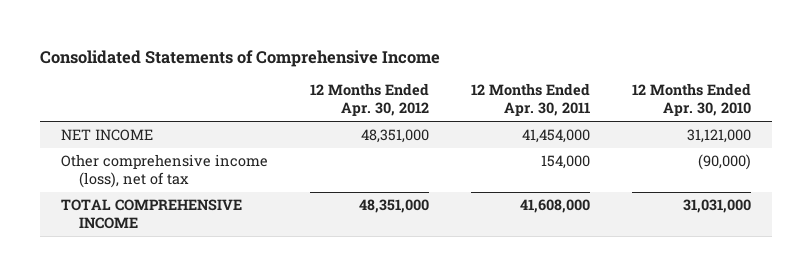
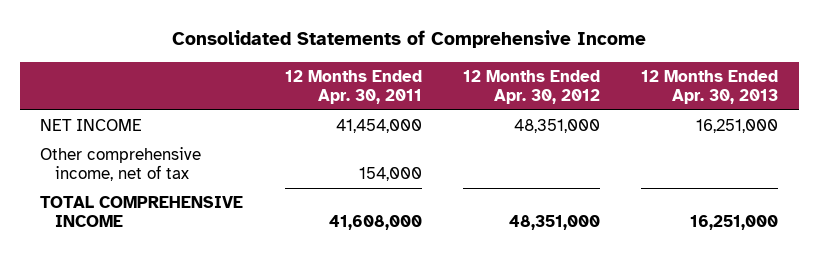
[631,83,751,117] 12 Months Ended Apr. 30, 2010 -> none
none -> [641,69,779,105] 12 Months Ended Apr. 30, 2013
[61,154,269,189] Other comprehensive income (loss), net of tax -> [40,146,202,182] Other comprehensive income, net of tax

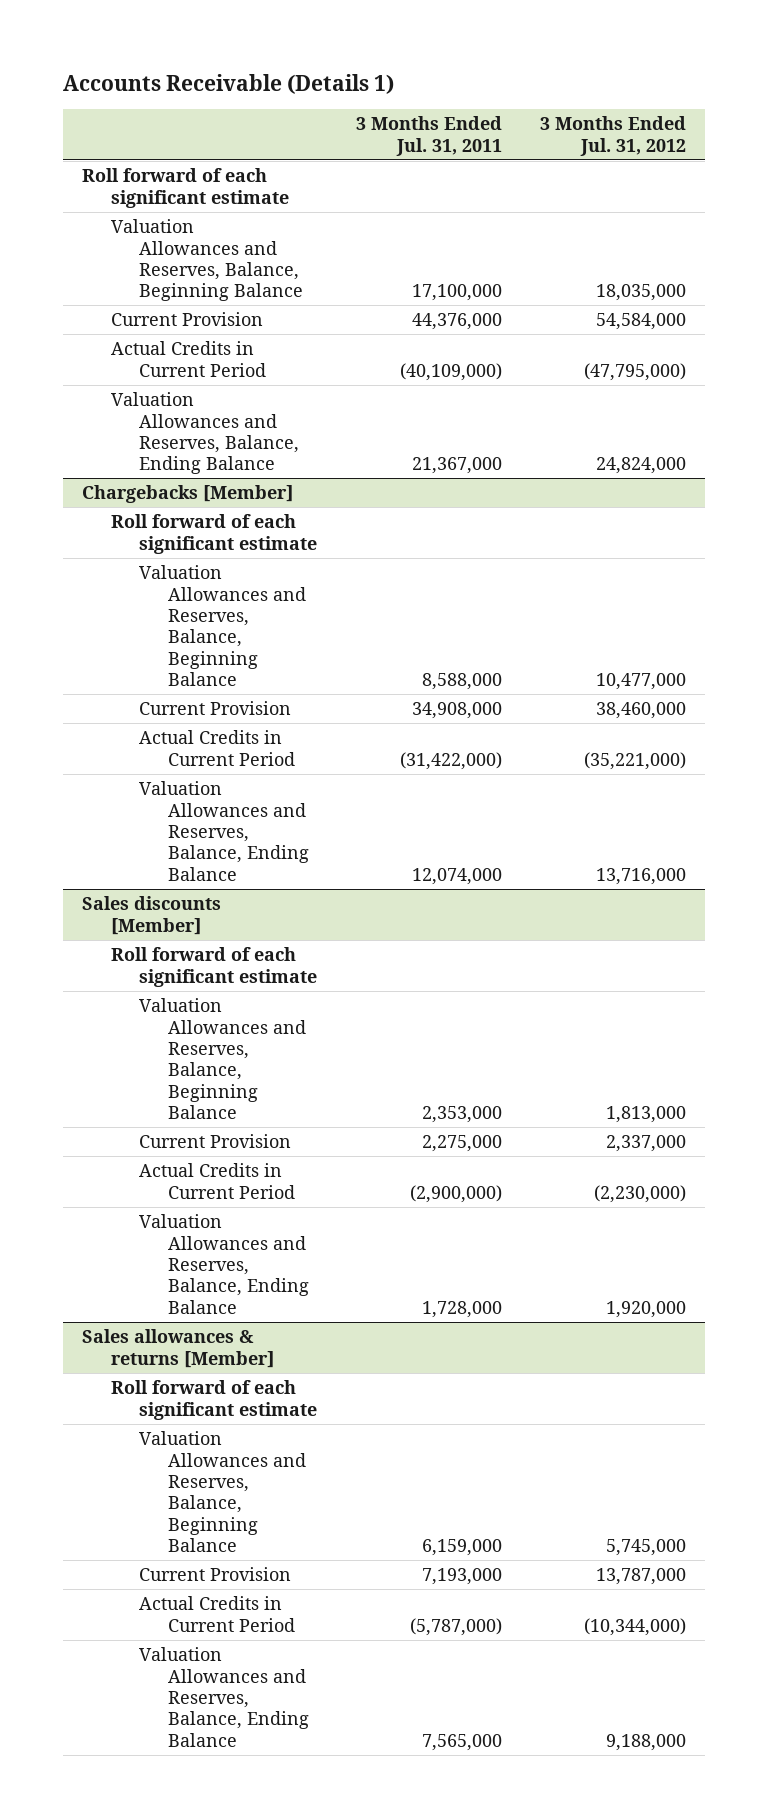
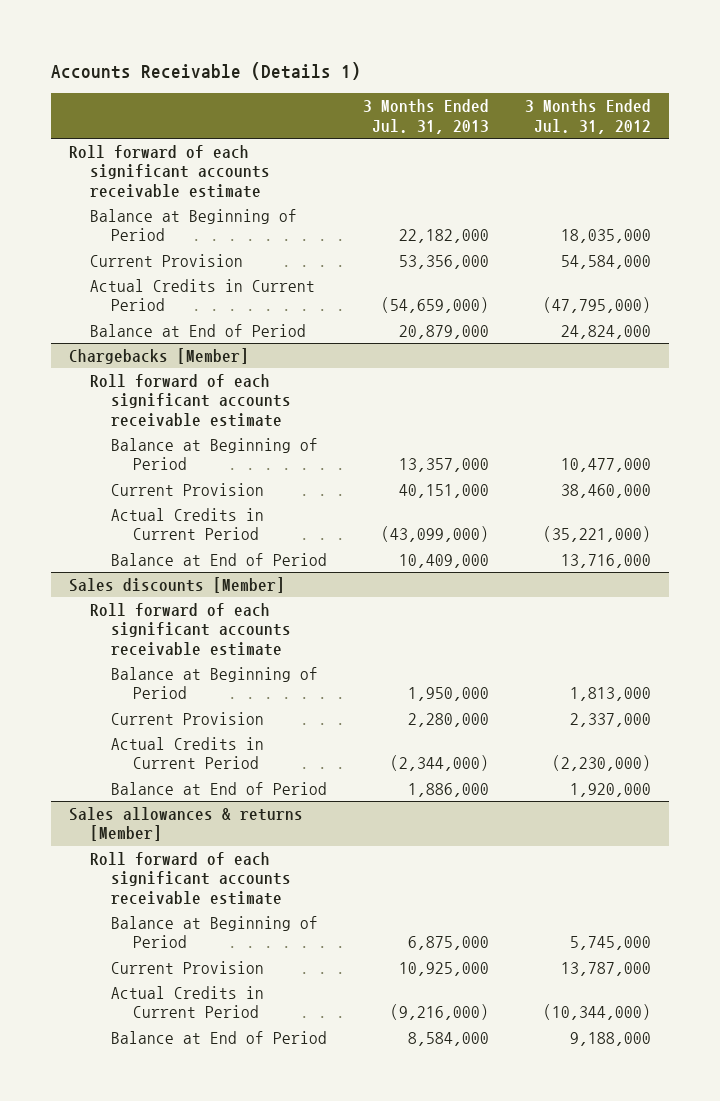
[355,116,502,156] 3 Months Ended Jul. 31, 2011 -> none
none -> [363,99,490,134] 3 Months Ended Jul. 31, 2013
[81,168,289,208] Roll forward of each significant estimate -> [68,144,271,199] Roll forward of each significant accounts receivable estimate
[110,219,304,302] Valuation Allowances and Reserves, Balance, Beginning Balance -> [90,208,298,242] Balance at Beginning of Period
[110,392,300,475] Valuation Allowances and Reserves, Balance, Ending Balance -> [90,323,307,337] Balance at End of Period
[110,514,318,554] Roll forward of each significant estimate -> [90,373,292,428] Roll forward of each significant accounts receivable estimate
[139,565,307,687] Valuation Allowances and Reserves, Balance, Beginning Balance -> [111,437,319,471] Balance at Beginning of Period
[139,781,310,881] Valuation Allowances and Reserves, Balance, Ending Balance -> [111,552,328,566] Balance at End of Period
[110,947,318,987] Roll forward of each significant estimate -> [90,602,292,657] Roll forward of each significant accounts receivable estimate
[139,998,307,1120] Valuation Allowances and Reserves, Balance, Beginning Balance -> [111,666,319,700] Balance at Beginning of Period
[139,1214,310,1314] Valuation Allowances and Reserves, Balance, Ending Balance -> [111,781,328,795] Balance at End of Period
[110,1380,318,1420] Roll forward of each significant estimate -> [90,851,292,906] Roll forward of each significant accounts receivable estimate
[139,1431,307,1553] Valuation Allowances and Reserves, Balance, Beginning Balance -> [111,915,319,949] Balance at Beginning of Period
[139,1647,310,1747] Valuation Allowances and Reserves, Balance, Ending Balance -> [111,1030,328,1044] Balance at End of Period

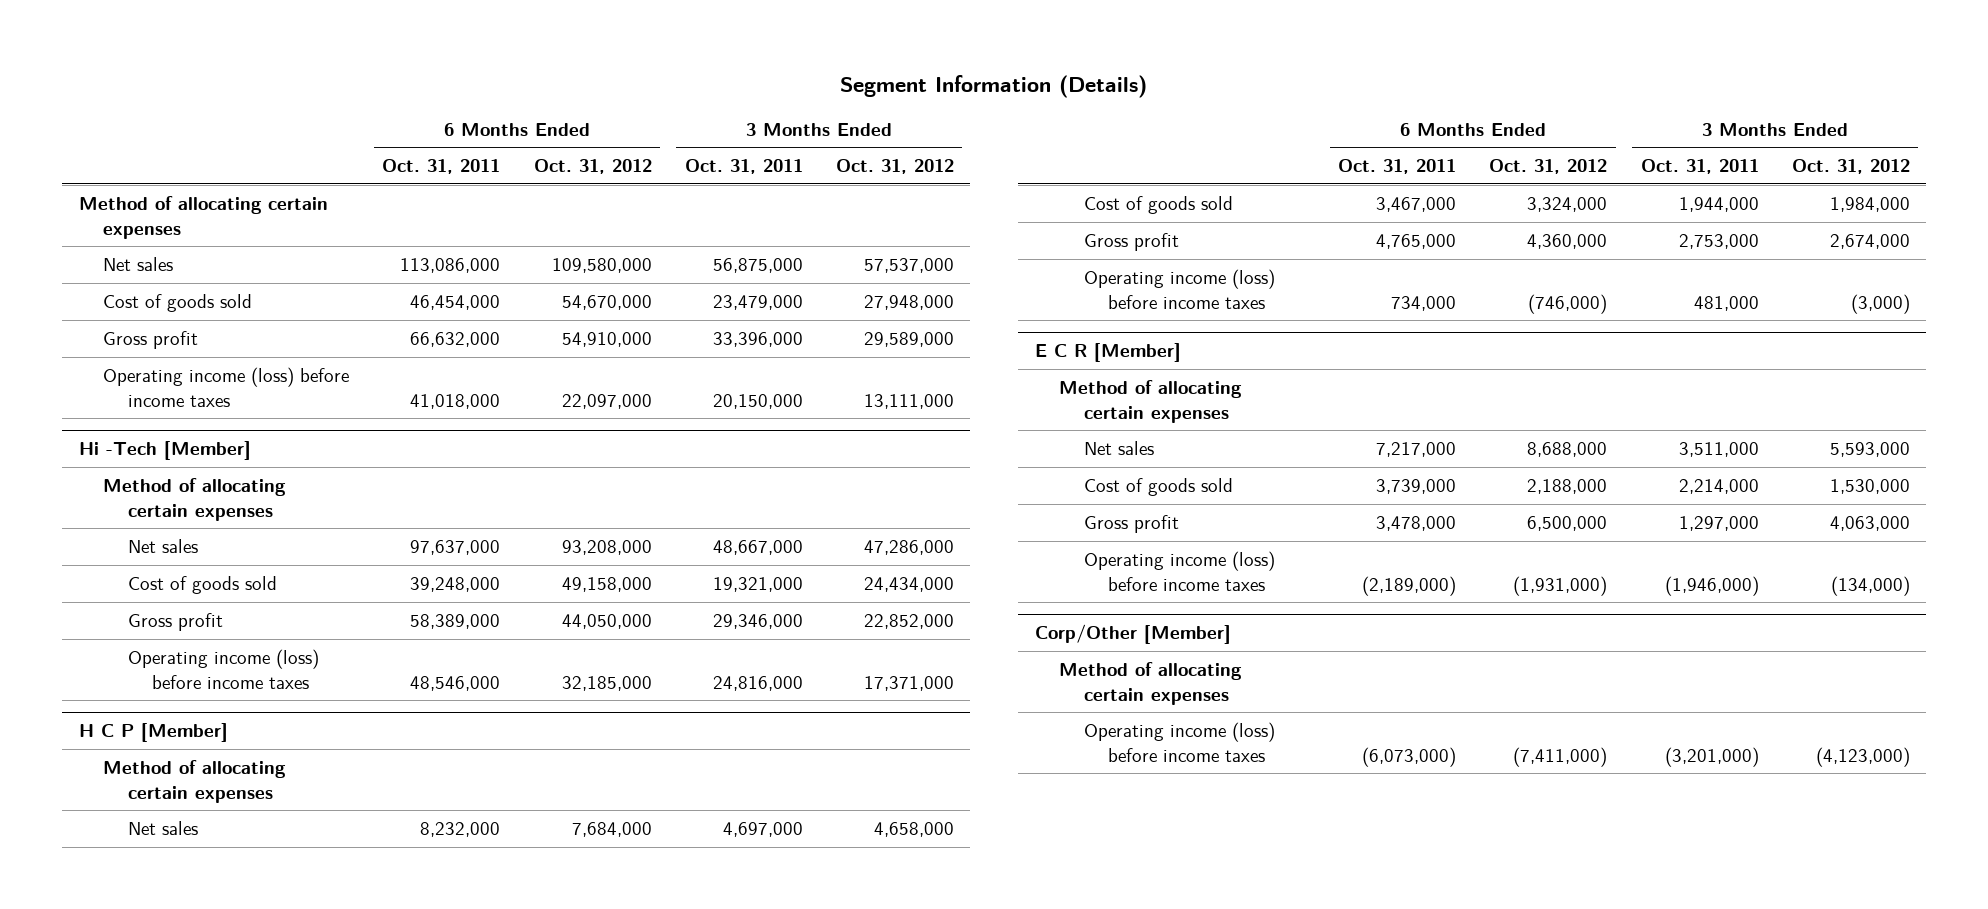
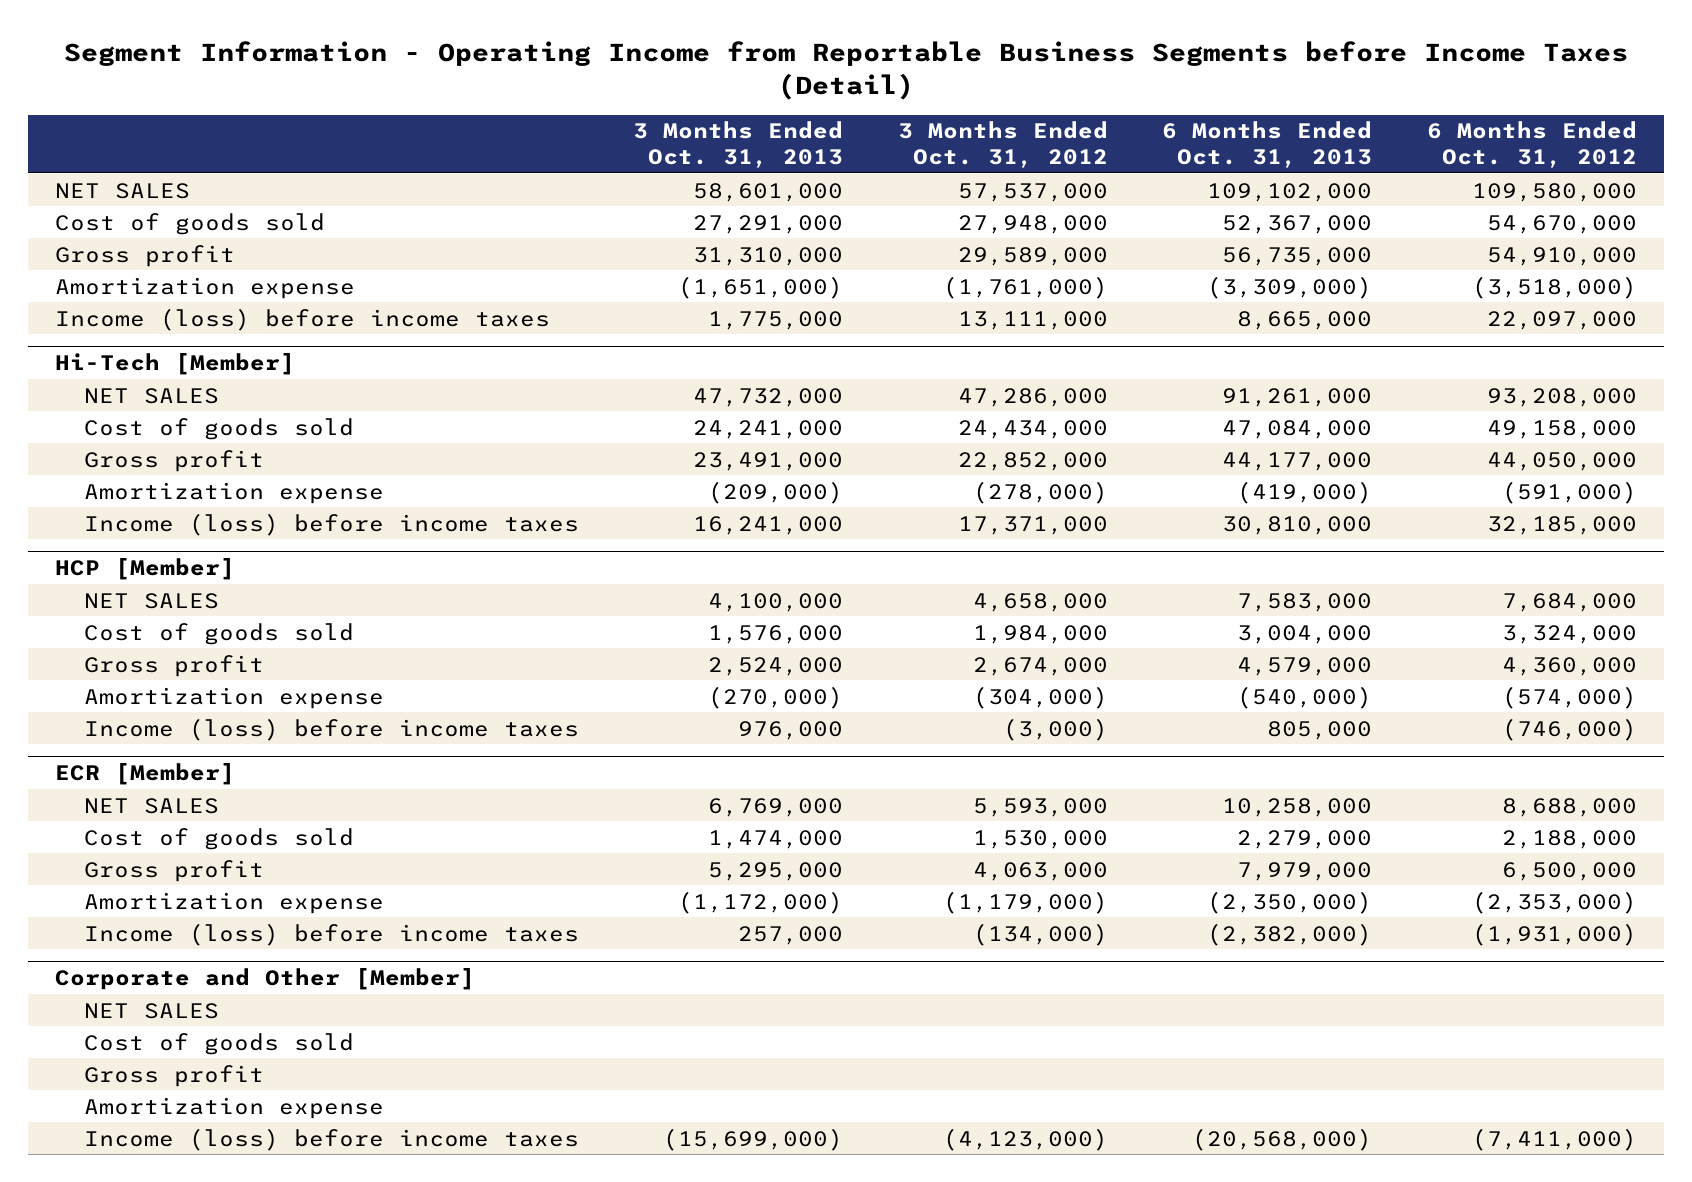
[840,74,1148,98] Segment Information (Details) -> [64,40,1629,100] Segment Information - Operating Income from Reportable Business Segments before Income Taxes (Detail)
[382,159,501,175] Oct. 31, 2011 -> none
[684,159,803,175] Oct. 31, 2011 -> none
none -> [633,121,844,169] 3 Months Ended Oct. 31, 2013
none -> [1162,121,1373,169] 6 Months Ended Oct. 31, 2013
[78,195,328,239] Method of allocating certain expenses -> none
[103,256,174,271] Net sales -> [55,182,191,199] NET SALES
[103,477,287,521] Method of allocating certain expenses -> none
none -> [55,276,356,299] Amortization expense
[103,366,350,407] Operating income (loss) before income taxes -> [55,307,551,331] Income (loss) before income taxes
[78,441,251,461] Hi -Tech [Member] -> [55,353,296,376] Hi-Tech [Member]
[127,538,198,553] Net sales -> [83,387,219,404] NET SALES
[78,723,228,743] H C P [Member] -> none
[103,759,287,803] Method of allocating certain expenses -> none
none -> [83,481,384,504] Amortization expense
[127,648,319,689] Operating income (loss) before income taxes -> [83,512,579,536] Income (loss) before income taxes
none -> [55,558,236,581] HCP [Member]
[127,820,198,835] Net sales -> [83,592,219,609] NET SALES
[1034,343,1181,363] E C R [Member] -> none
[1059,379,1243,423] Method of allocating certain expenses -> none
none -> [83,686,384,709] Amortization expense
[1083,268,1275,309] Operating income (loss) before income taxes -> [83,717,579,741] Income (loss) before income taxes
none -> [55,763,236,786] ECR [Member]
[1083,440,1154,455] Net sales -> [83,797,219,814] NET SALES
[1034,624,1231,645] Corp/Other [Member] -> none
[1059,661,1243,705] Method of allocating certain expenses -> none
none -> [83,891,384,914] Amortization expense
[1083,550,1275,591] Operating income (loss) before income taxes -> [83,922,579,946] Income (loss) before income taxes
none -> [55,968,476,991] Corporate and Other [Member]
none -> [83,1002,219,1019] NET SALES
none -> [83,1032,354,1055] Cost of goods sold
none -> [83,1064,264,1087] Gross profit
none -> [83,1096,384,1119] Amortization expense
[1083,721,1275,762] Operating income (loss) before income taxes -> [83,1127,579,1151] Income (loss) before income taxes

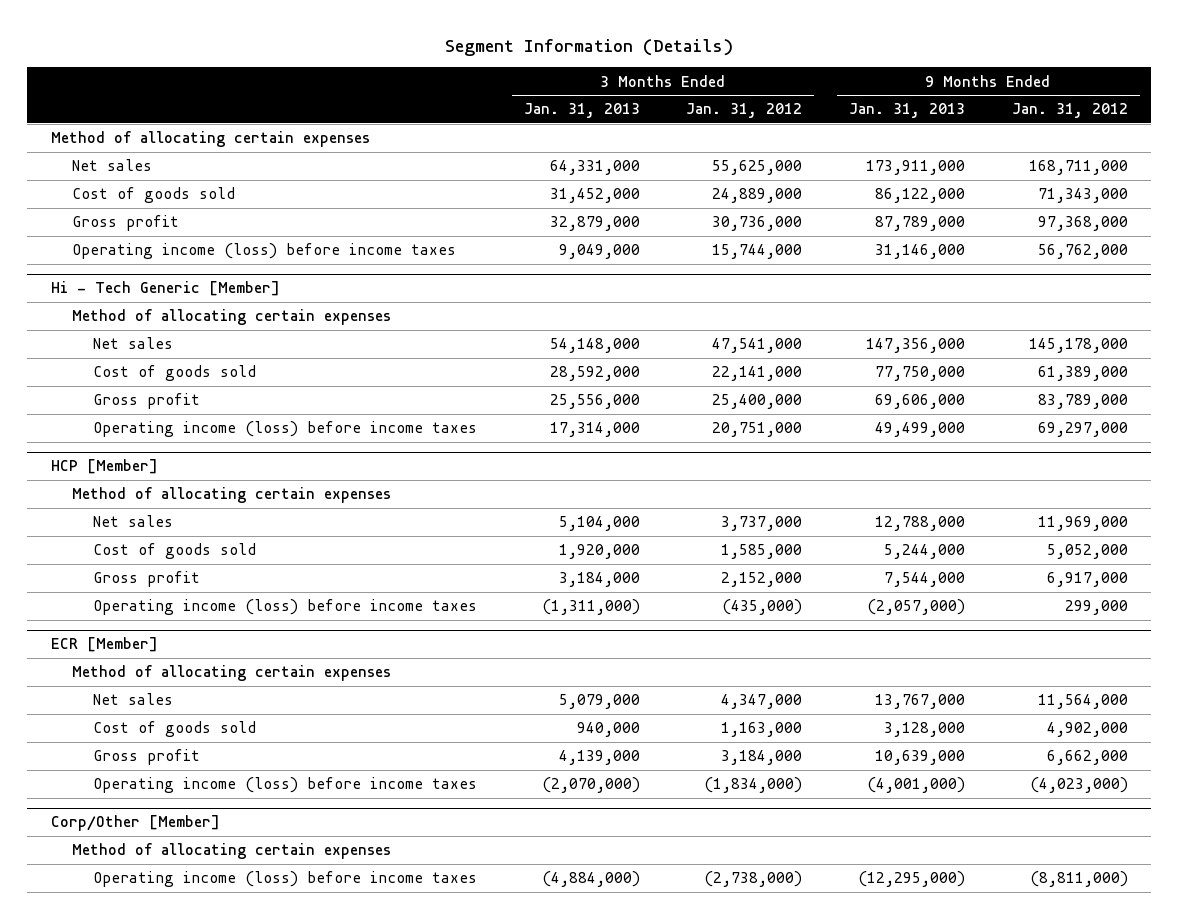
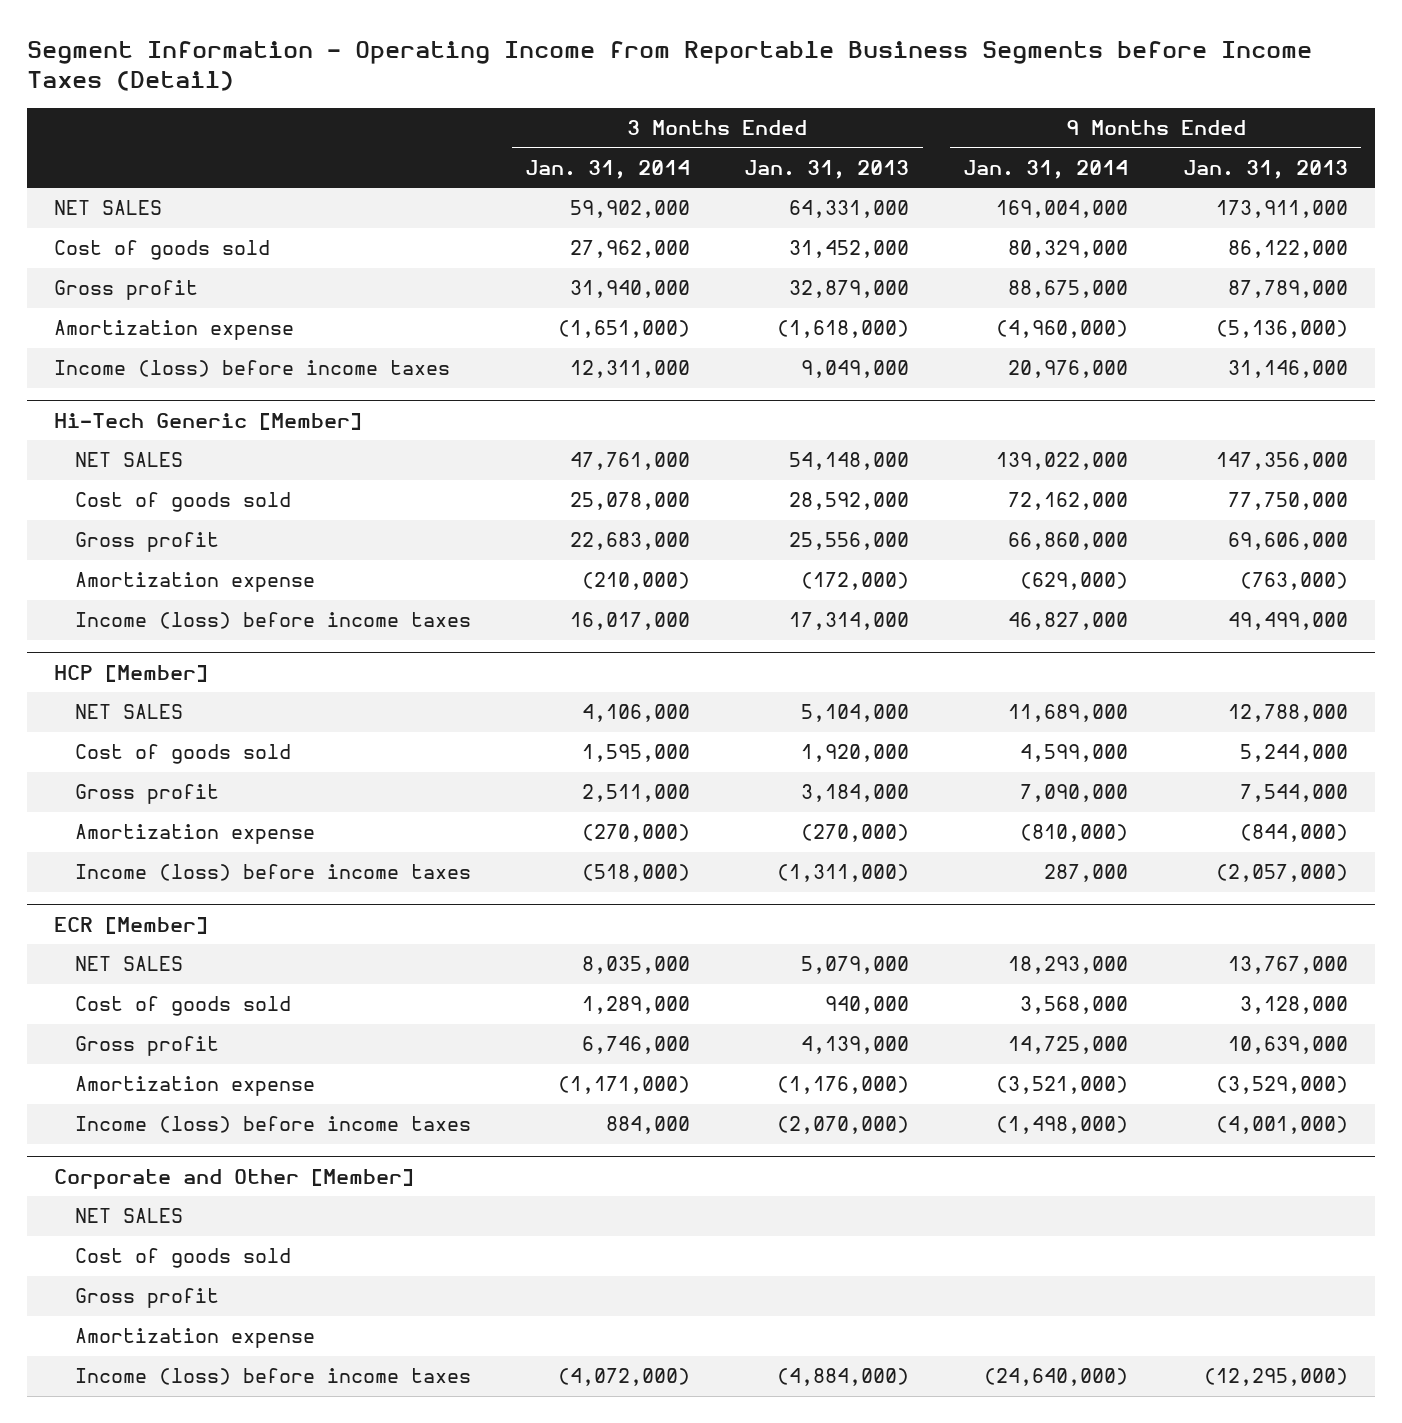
[445,38,734,56] Segment Information (Details) -> [27,40,1313,92] Segment Information - Operating Income from Reportable Business Segments before Income Taxes (Detail)
[686,103,803,119] Jan. 31, 2012 -> none
[1011,103,1128,119] Jan. 31, 2012 -> none
none -> [525,160,691,180] Jan. 31, 2014
none -> [963,160,1129,180] Jan. 31, 2014
[50,131,370,148] Method of allocating certain expenses -> none
[71,159,152,172] Net sales -> [54,200,163,216] NET SALES
[71,309,391,326] Method of allocating certain expenses -> none
none -> [54,320,295,341] Amortization expense
[71,243,456,260] Operating income (loss) before income taxes -> [54,360,451,378] Income (loss) before income taxes
[50,281,280,297] Hi - Tech Generic [Member] -> [54,412,363,430] Hi-Tech Generic [Member]
[92,337,173,350] Net sales -> [74,452,183,468] NET SALES
none -> [74,572,315,593] Amortization expense
[92,421,477,438] Operating income (loss) before income taxes -> [74,612,471,630] Income (loss) before income taxes
[71,487,391,504] Method of allocating certain expenses -> none
[92,515,173,528] Net sales -> [74,704,183,720] NET SALES
none -> [74,824,315,845] Amortization expense
[92,599,477,616] Operating income (loss) before income taxes -> [74,864,471,882] Income (loss) before income taxes
[71,665,391,682] Method of allocating certain expenses -> none
[92,693,173,706] Net sales -> [74,956,183,972] NET SALES
[50,815,220,832] Corp/Other [Member] -> none
[71,843,391,860] Method of allocating certain expenses -> none
none -> [74,1076,315,1097] Amortization expense
[92,777,477,794] Operating income (loss) before income taxes -> [74,1116,471,1134] Income (loss) before income taxes
none -> [54,1168,415,1189] Corporate and Other [Member]
none -> [74,1208,183,1224] NET SALES
none -> [74,1248,291,1269] Cost of goods sold
none -> [74,1288,219,1309] Gross profit
none -> [74,1328,315,1349] Amortization expense
[92,871,477,888] Operating income (loss) before income taxes -> [74,1368,471,1386] Income (loss) before income taxes

